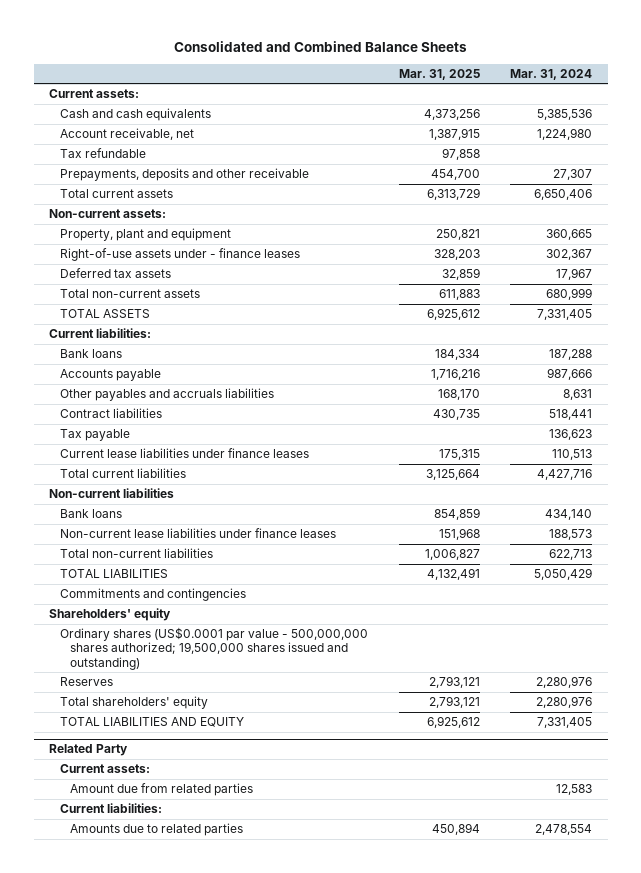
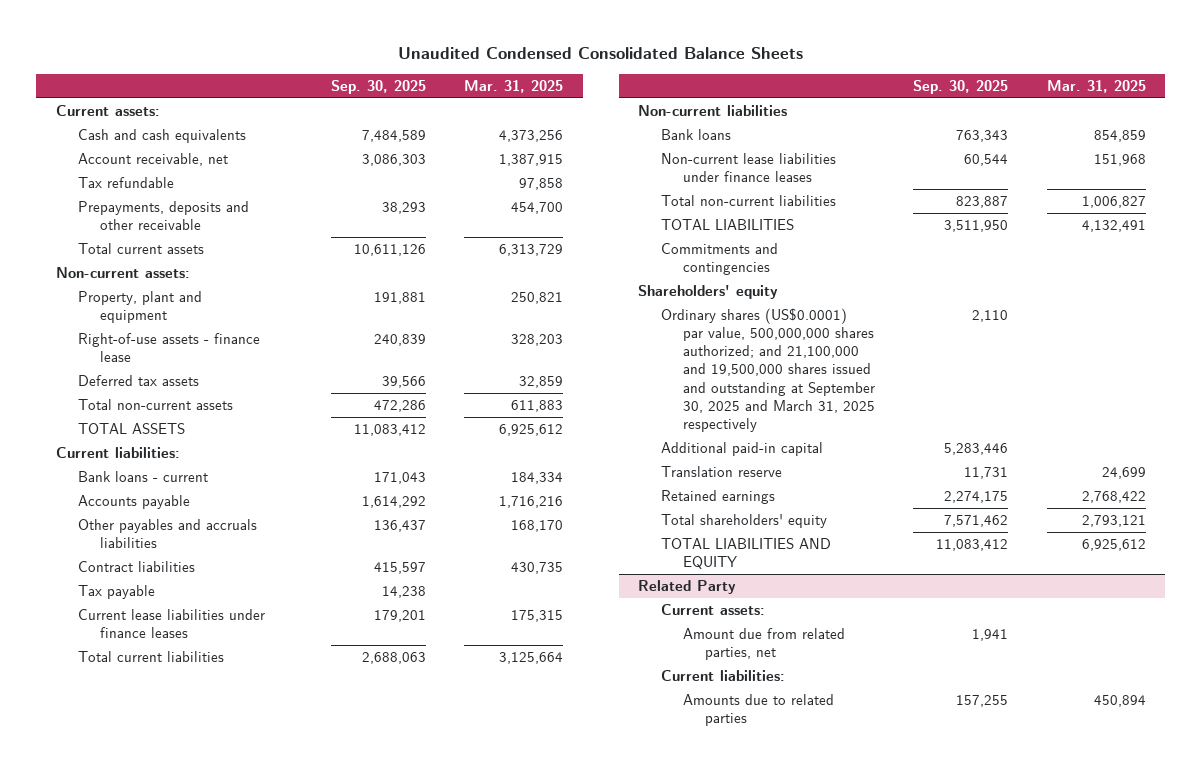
[173,40,467,52] Consolidated and Combined Balance Sheets -> [397,47,803,60] Unaudited Condensed Consolidated Balance Sheets
[510,68,593,80] Mar. 31, 2024 -> none
none -> [330,79,426,94] Sep. 30, 2025
[59,248,300,262] Right-of-use assets under - finance leases -> [77,333,260,363] Right-of-use assets - finance lease
[59,349,122,359] Bank loans -> [77,471,208,483] Bank loans - current
[59,677,113,687] Reserves -> none
[59,627,368,670] Ordinary shares (US$0.0001 par value - 500,000,000 shares authorized; 19,500,000 shares issued and outstanding) -> [660,308,875,432] Ordinary shares (US$0.0001) par value, 500,000,000 shares authorized; and 21,100,000 and 19,500,000 shares issued and outstanding at September 30, 2025 and March 31, 2025 respectively
none -> [660,442,823,457] Additional paid-in capital
none -> [660,466,782,478] Translation reserve
none -> [660,490,775,505] Retained earnings
[70,783,254,797] Amount due from related parties -> [682,628,845,661] Amount due from related parties, net

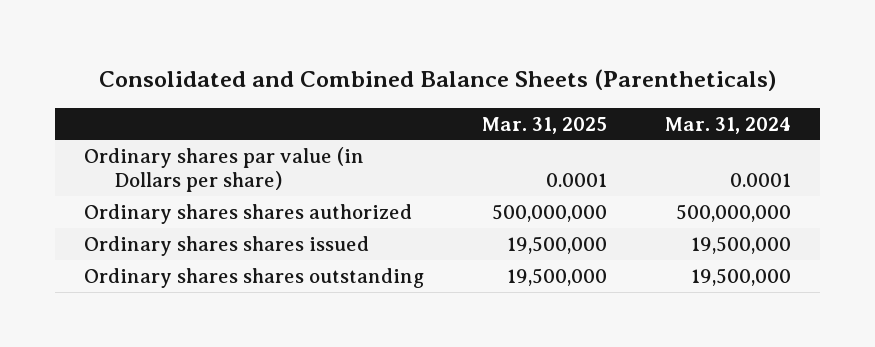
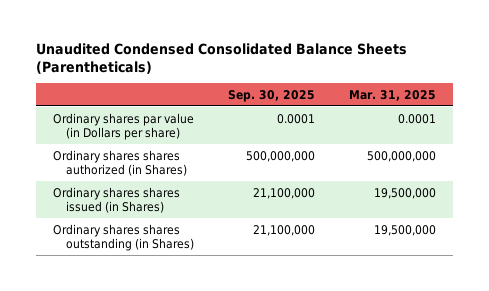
[98,69,776,92] Consolidated and Combined Balance Sheets (Parentheticals) -> [35,42,407,74] Unaudited Condensed Consolidated Balance Sheets (Parentheticals)
[665,116,792,134] Mar. 31, 2024 -> none
none -> [228,89,316,102] Sep. 30, 2025
[84,203,413,224] Ordinary shares shares authorized -> [52,149,188,176] Ordinary shares shares authorized (in Shares)
[84,235,370,256] Ordinary shares shares issued -> [52,186,180,213] Ordinary shares shares issued (in Shares)
[84,267,425,288] Ordinary shares shares outstanding -> [52,223,195,251] Ordinary shares shares outstanding (in Shares)

